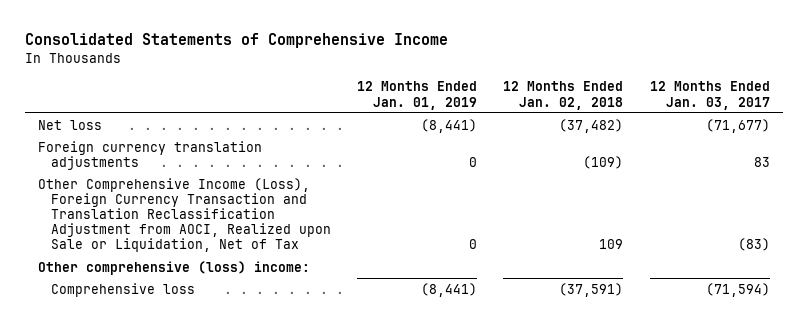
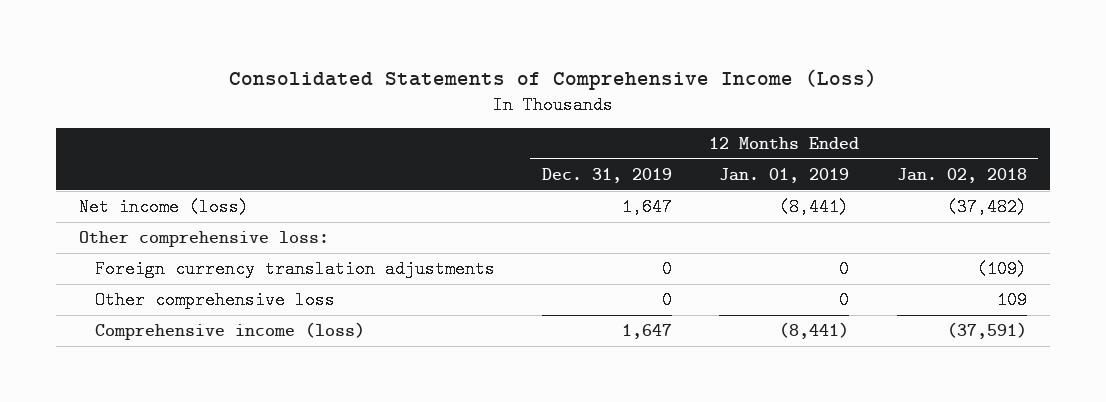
[24,32,448,48] Consolidated Statements of Comprehensive Income -> [228,68,877,90] Consolidated Statements of Comprehensive Income (Loss)
[649,81,770,110] 12 Months Ended Jan. 03, 2017 -> none
none -> [542,167,673,183] Dec. 31, 2019
[37,119,102,130] Net loss -> [79,198,250,217] Net income (loss)
none -> [79,231,330,248] Other comprehensive loss:
[37,260,310,275] Other comprehensive (loss) income: -> none
[37,177,331,253] Other Comprehensive Income (Loss), Foreign Currency Transaction and Translation Reclassification Adjustment from AOCI, Realized upon Sale or Liquidation, Net of Tax -> [95,291,336,310] Other comprehensive loss
[50,282,195,297] Comprehensive loss -> [95,322,366,341] Comprehensive income (loss)

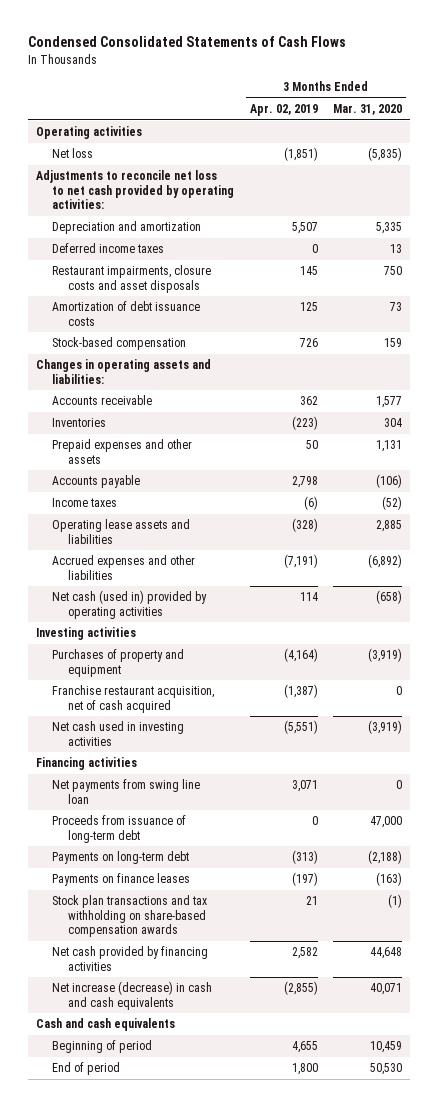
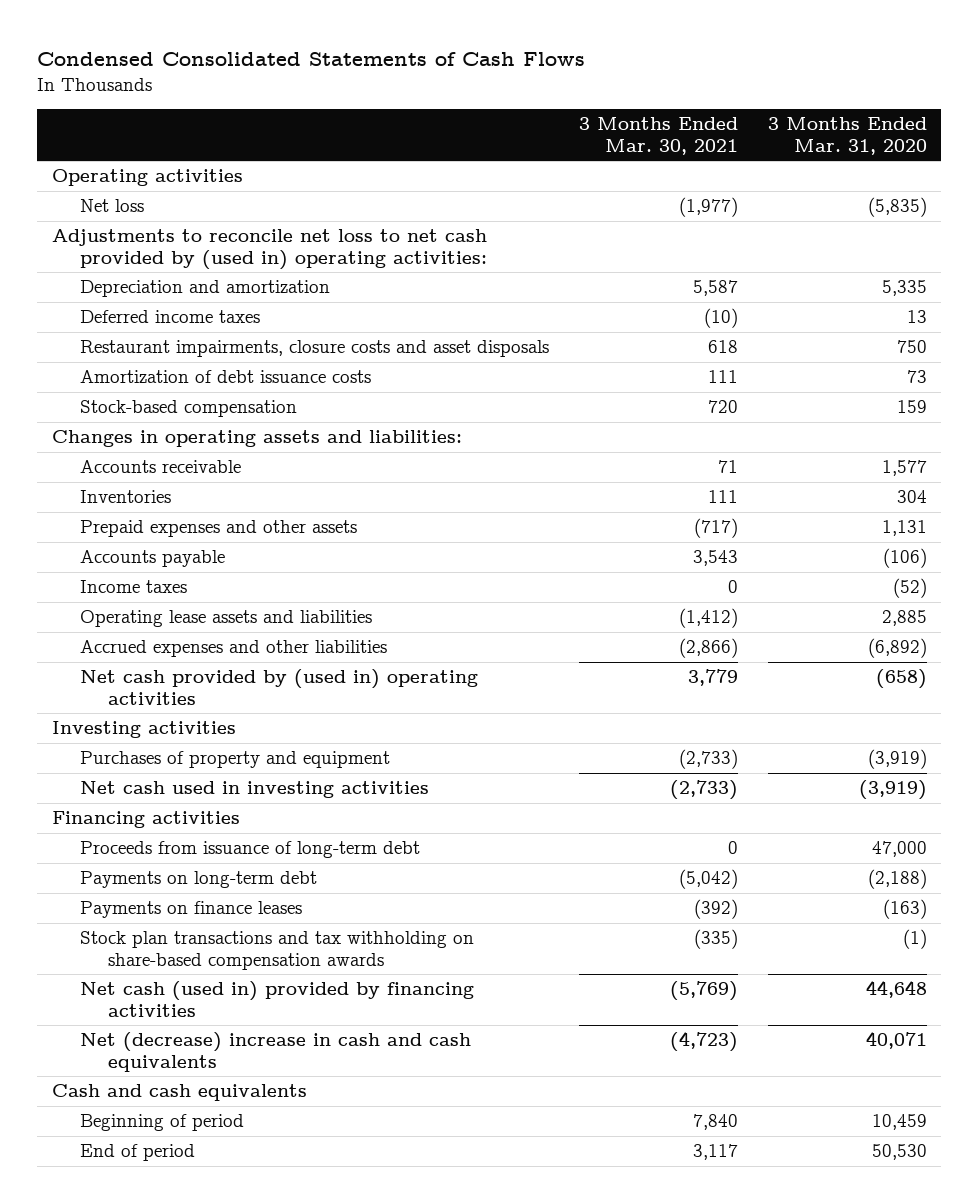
[249,104,318,117] Apr. 02, 2019 -> none
none -> [578,117,738,155] 3 Months Ended Mar. 30, 2021
[36,170,235,210] Adjustments to reconcile net loss to net cash provided by operating activities: -> [51,229,488,270] Adjustments to reconcile net loss to net cash provided by (used in) operating activities:
[52,590,208,619] Net cash (used in) provided by operating activities -> [80,669,479,705] Net cash provided by (used in) operating activities
[52,685,215,713] Franchise restaurant acquisition, net of cash acquired -> none
[52,779,201,804] Net payments from swing line loan -> none
[52,946,209,971] Net cash provided by financing activities -> [80,981,475,1017] Net cash (used in) provided by financing activities
[52,981,213,1010] Net increase (decrease) in cash and cash equivalents -> [80,1032,472,1072] Net (decrease) increase in cash and cash equivalents

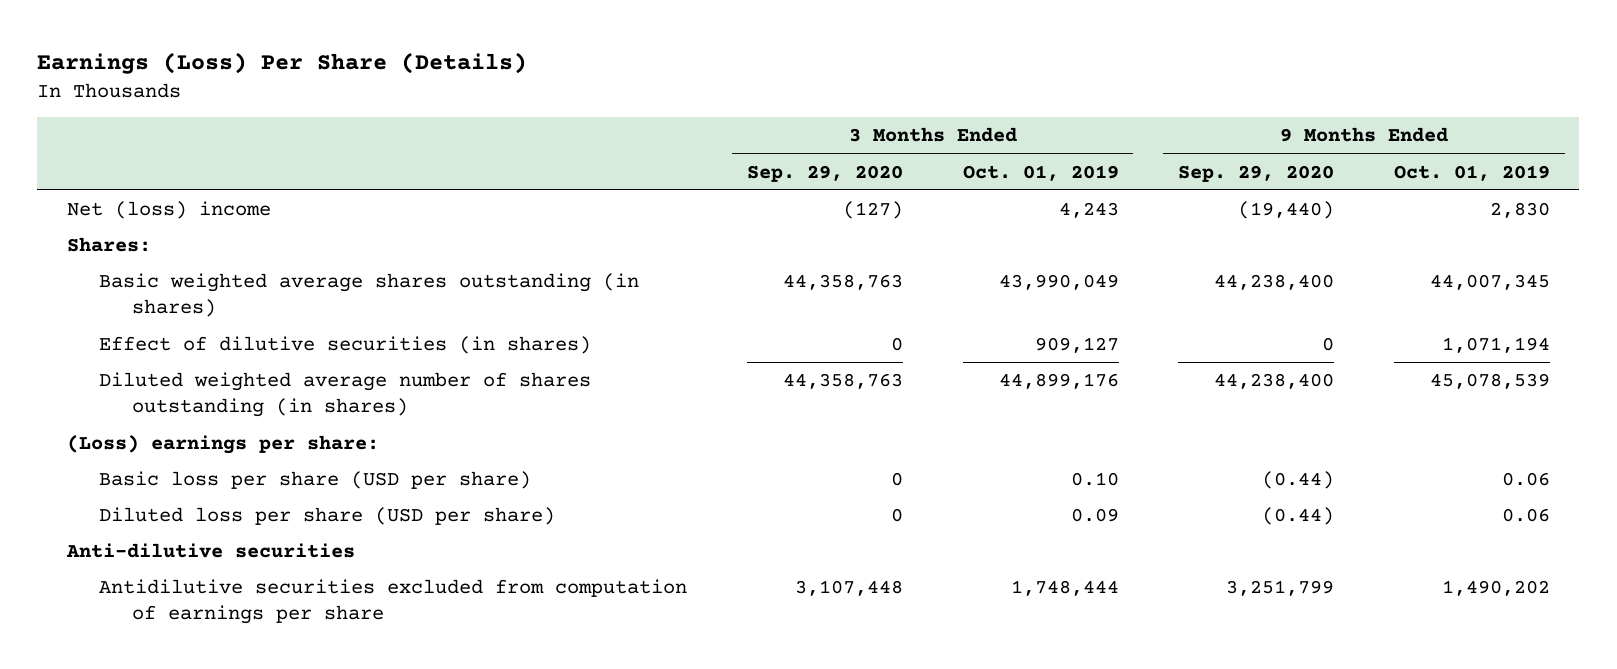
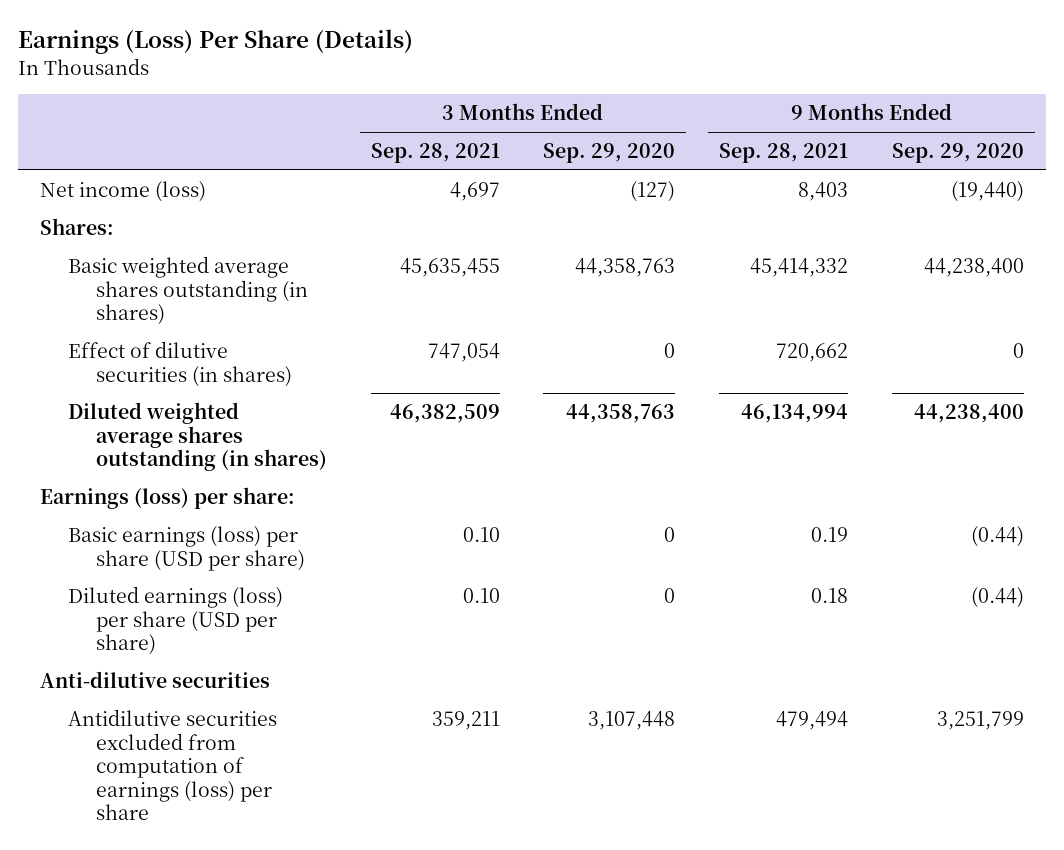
[962,164,1119,181] Oct. 01, 2019 -> none
[1393,164,1550,181] Oct. 01, 2019 -> none
none -> [370,143,500,164] Sep. 28, 2021
none -> [719,143,849,164] Sep. 28, 2021
[67,201,272,220] Net (loss) income -> [39,181,206,203] Net income (loss)
[99,372,592,418] Diluted weighted average number of shares outstanding (in shares) -> [67,402,327,472] Diluted weighted average shares outstanding (in shares)
[67,435,380,455] (Loss) earnings per share: -> [39,487,295,510] Earnings (loss) per share:
[99,471,532,490] Basic loss per share (USD per share) -> [67,526,305,571] Basic earnings (loss) per share (USD per share)
[99,507,556,526] Diluted loss per share (USD per share) -> [67,586,283,656] Diluted earnings (loss) per share (USD per share)
[99,579,688,625] Antidilutive securities excluded from computation of earnings per share -> [67,709,277,821] Antidilutive securities excluded from computation of earnings (loss) per share

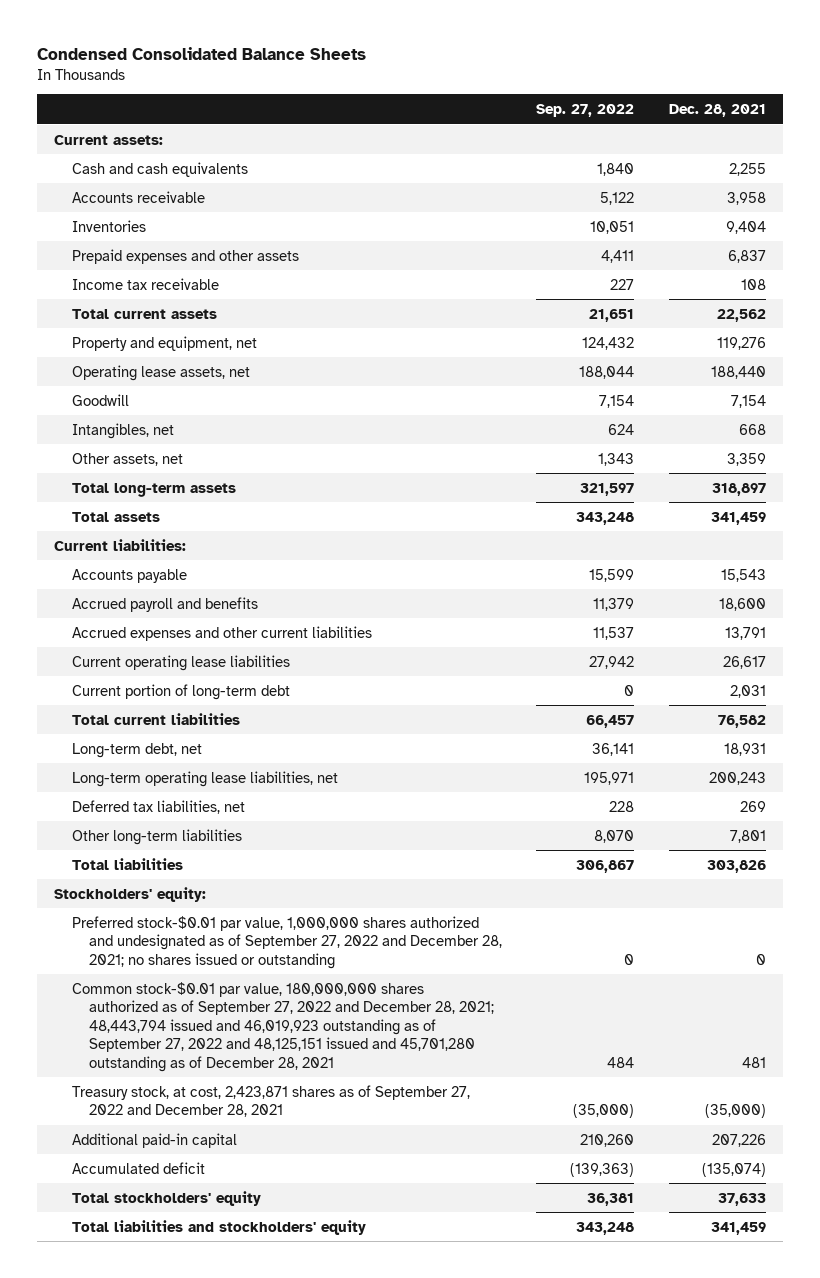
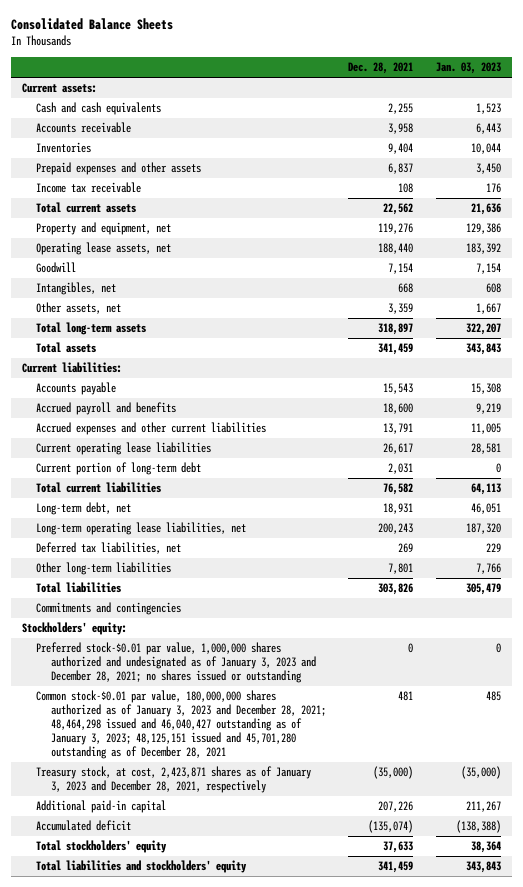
[37,46,367,60] Condensed Consolidated Balance Sheets -> [10,18,173,31] Consolidated Balance Sheets
[536,104,635,118] Sep. 27, 2022 -> none
none -> [435,62,501,75] Jan. 03, 2023
none -> [36,601,182,615] Commitments and contingencies
[71,915,502,969] Preferred stock-$0.01 par value, 1,000,000 shares authorized and undesignated as of September 27, 2022 and December 28, 2021; no shares issued or outstanding -> [36,641,316,684] Preferred stock-$0.01 par value, 1,000,000 shares authorized and undesignated as of January 3, 2023 and December 28, 2021; no shares issued or outstanding
[71,981,494,1072] Common stock-$0.01 par value, 180,000,000 shares authorized as of September 27, 2022 and December 28, 2021; 48,443,794 issued and 46,019,923 outstanding as of September 27, 2022 and 48,125,151 issued and 45,701,280 outstanding as of December 28, 2021 -> [36,689,326,760] Common stock-$0.01 par value, 180,000,000 shares authorized as of January 3, 2023 and December 28, 2021; 48,464,298 issued and 46,040,427 outstanding as of January 3, 2023; 48,125,151 issued and 45,701,280 outstanding as of December 28, 2021
[71,1084,470,1118] Treasury stock, at cost, 2,423,871 shares as of September 27, 2022 and December 28, 2021 -> [36,765,312,794] Treasury stock, at cost, 2,423,871 shares as of January 3, 2023 and December 28, 2021, respectively

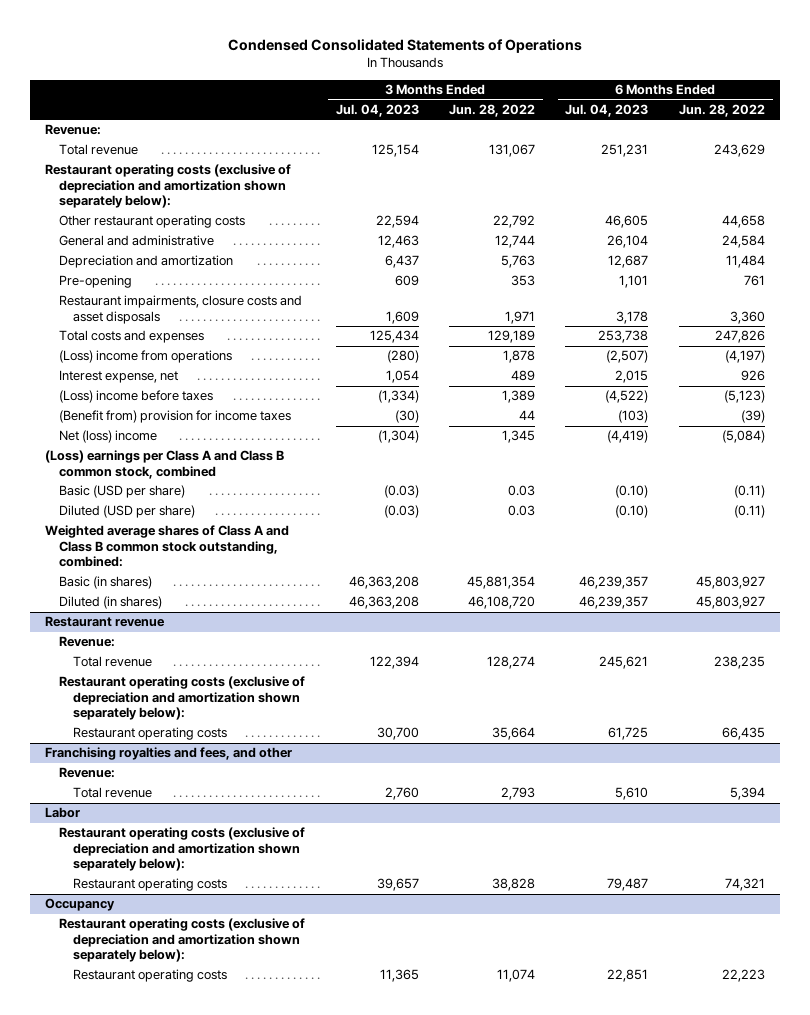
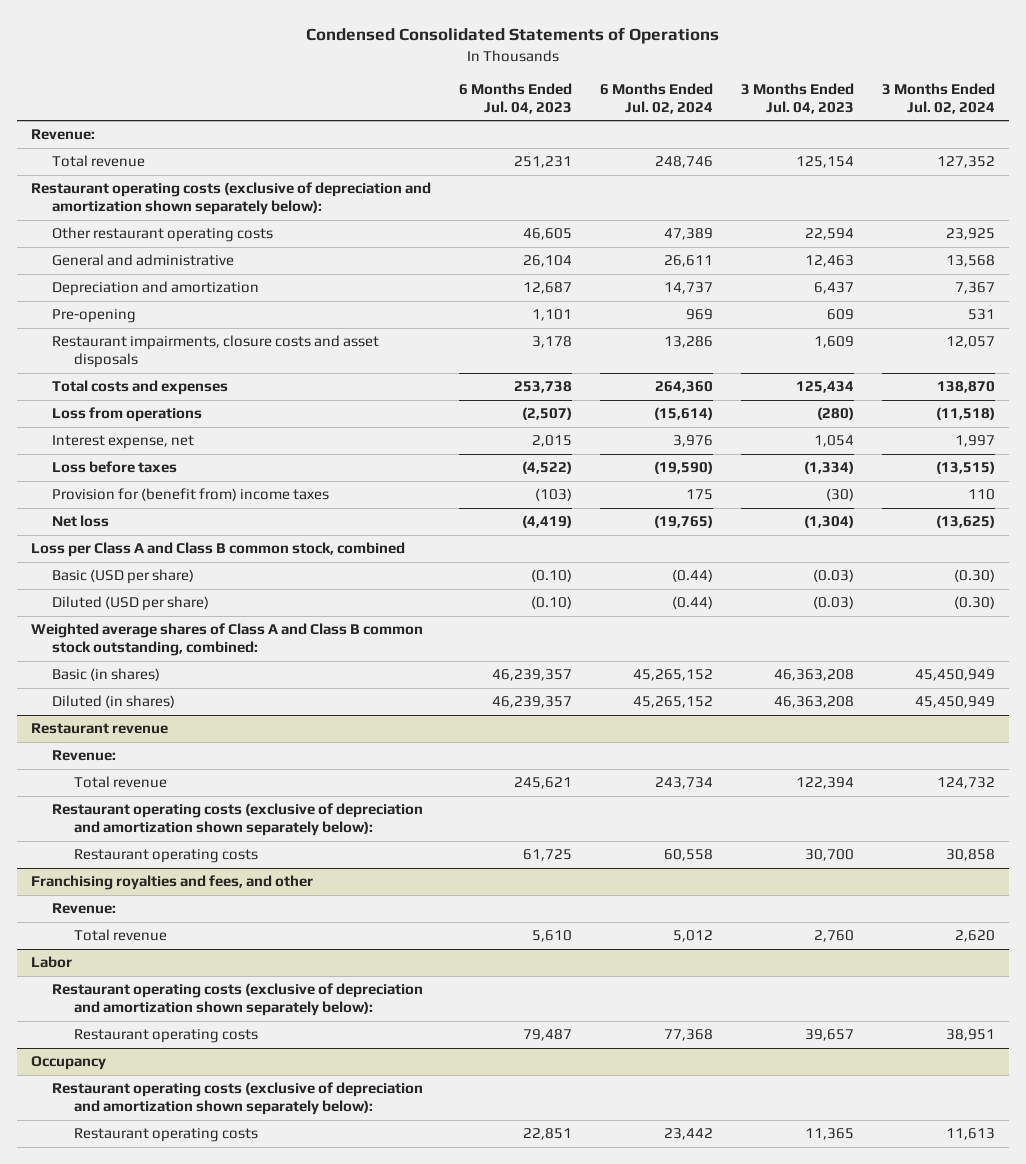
[449,103,536,117] Jun. 28, 2022 -> none
[678,103,765,117] Jun. 28, 2022 -> none
none -> [600,83,714,114] 6 Months Ended Jul. 02, 2024
none -> [882,83,996,114] 3 Months Ended Jul. 02, 2024
[59,350,233,364] (Loss) income from operations -> [52,407,203,423] Loss from operations
[59,390,214,404] (Loss) income before taxes -> [52,461,178,474] Loss before taxes
[59,410,292,424] (Benefit from) provision for income taxes -> [52,488,330,502] Provision for (benefit from) income taxes
[59,430,158,444] Net (loss) income -> [52,515,110,528] Net loss
[45,450,285,479] (Loss) earnings per Class A and Class B common stock, combined -> [31,542,406,558] Loss per Class A and Class B common stock, combined

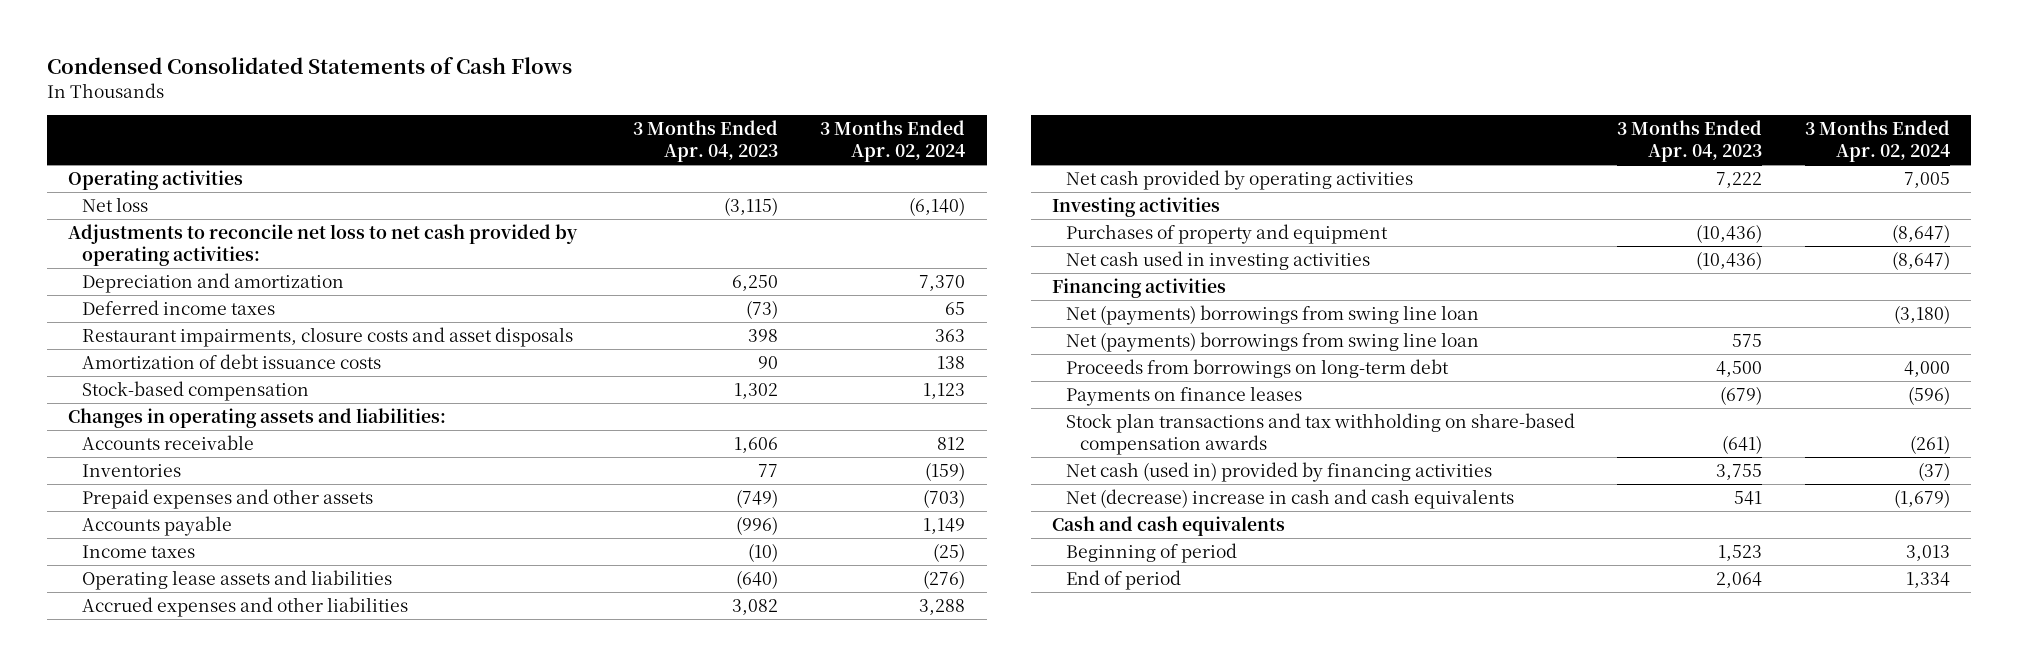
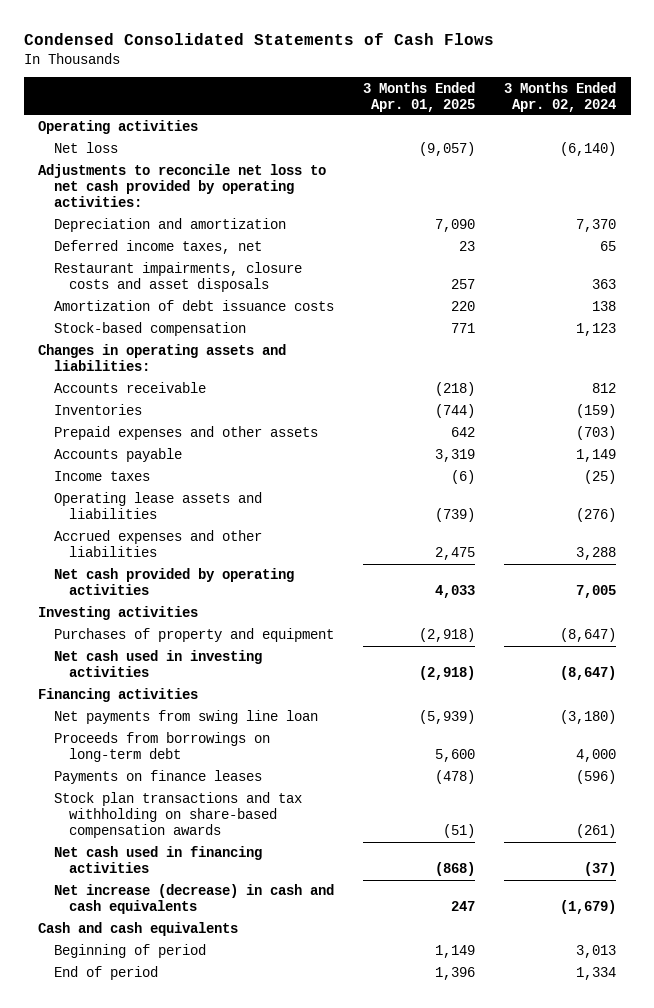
[633,120,779,163] 3 Months Ended Apr. 04, 2023 -> none
none -> [362,81,475,112] 3 Months Ended Apr. 01, 2025
[81,299,275,315] Deferred income taxes -> [53,240,262,255] Deferred income taxes, net
[1066,331,1480,352] Net (payments) borrowings from swing line loan -> none
[1066,304,1480,325] Net (payments) borrowings from swing line loan -> [53,710,318,725] Net payments from swing line loan
[1066,461,1493,482] Net cash (used in) provided by financing activities -> [53,846,262,874] Net cash used in financing activities
[1066,488,1515,509] Net (decrease) increase in cash and cash equivalents -> [53,884,334,915] Net increase (decrease) in cash and cash equivalents

